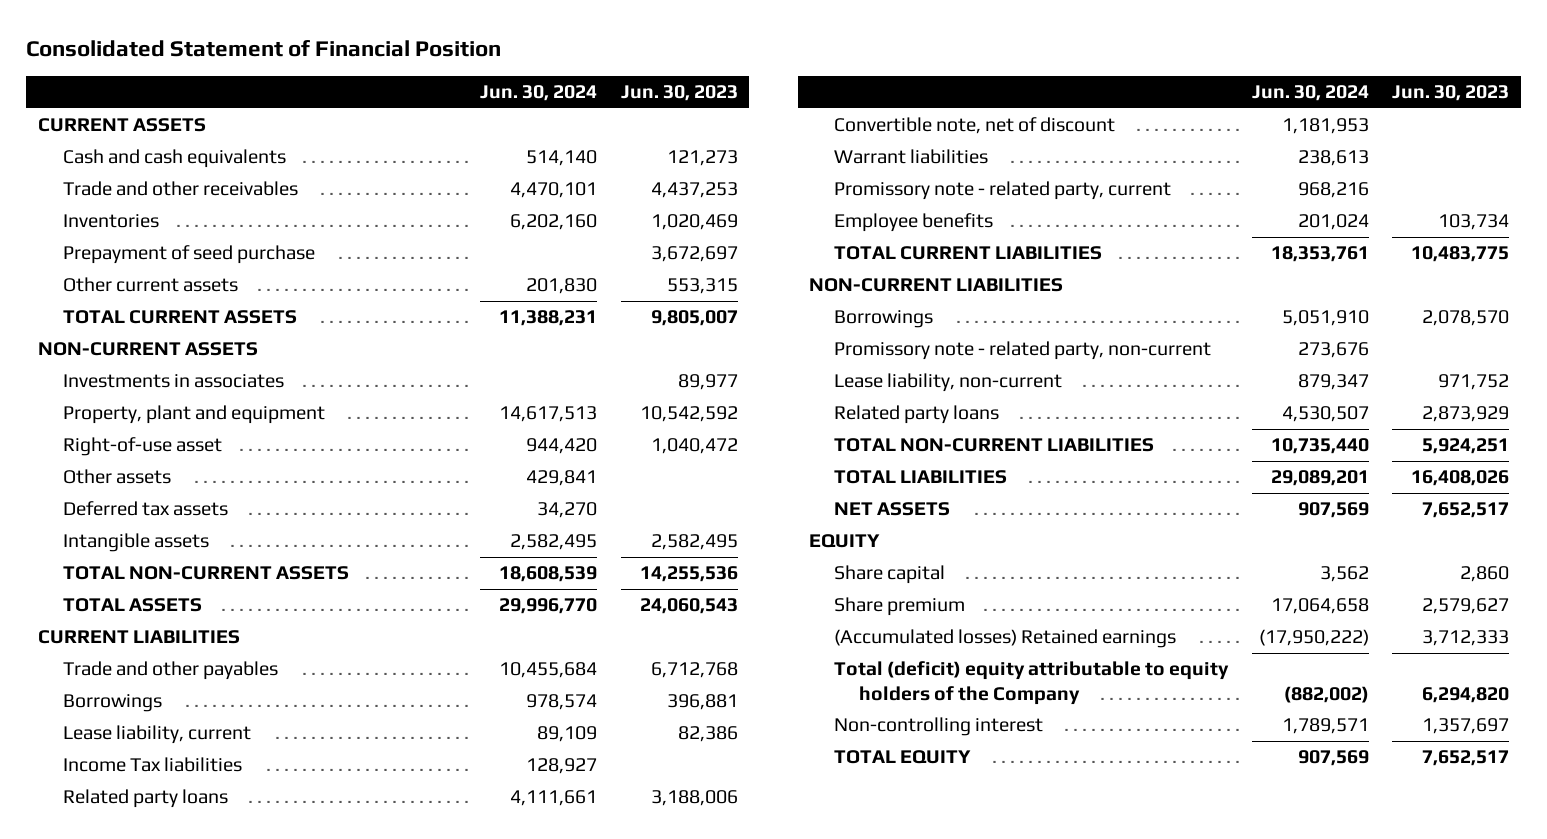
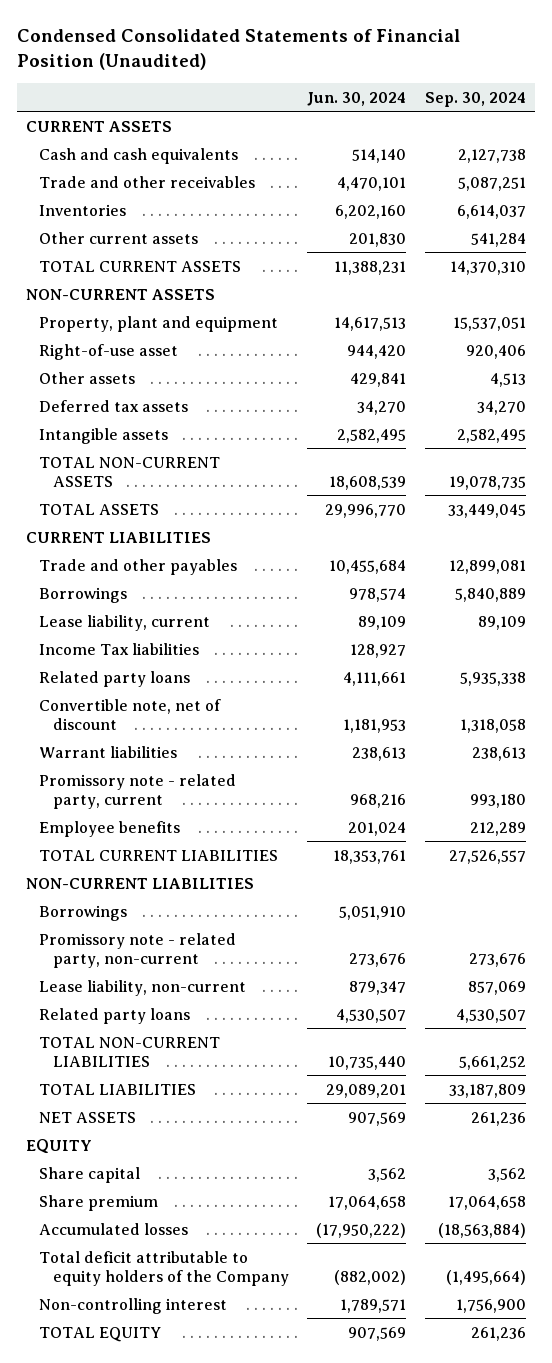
[26,40,502,58] Consolidated Statement of Financial Position -> [16,28,460,70] Condensed Consolidated Statements of Financial Position (Unaudited)
[620,85,738,102] Jun. 30, 2023 -> none
none -> [424,91,526,107] Sep. 30, 2024
[62,245,315,265] Prepayment of seed purchase -> none
[62,374,284,389] Investments in associates -> none
[834,629,1177,649] (Accumulated losses) Retained earnings -> [39,1222,189,1235] Accumulated losses
[834,661,1230,705] Total (deficit) equity attributable to equity holders of the Company -> [39,1250,289,1286] Total deficit attributable to equity holders of the Company

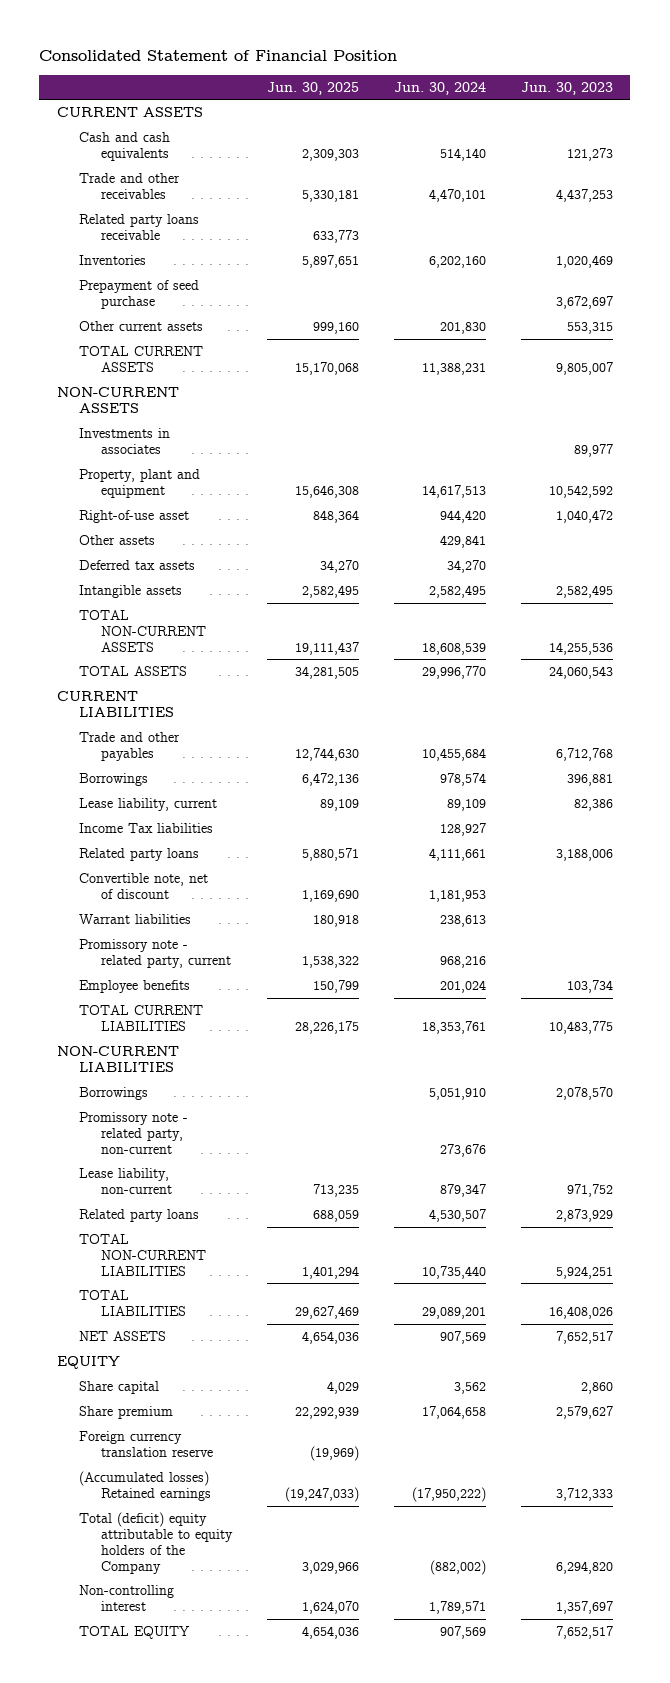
[16,28,460,70] Condensed Consolidated Statements of Financial Position (Unaudited) -> [39,49,398,61] Consolidated Statement of Financial Position
[424,91,526,107] Sep. 30, 2024 -> none
none -> [266,81,359,95] Jun. 30, 2025
none -> [520,81,613,95] Jun. 30, 2023
none -> [78,214,199,240] Related party loans receivable
none -> [78,280,199,309] Prepayment of seed purchase
none -> [78,428,170,454] Investments in associates
none -> [78,1431,213,1457] Foreign currency translation reserve
[39,1222,189,1235] Accumulated losses -> [78,1471,211,1501] (Accumulated losses) Retained earnings
[39,1250,289,1286] Total deficit attributable to equity holders of the Company -> [78,1512,233,1574] Total (deficit) equity attributable to equity holders of the Company

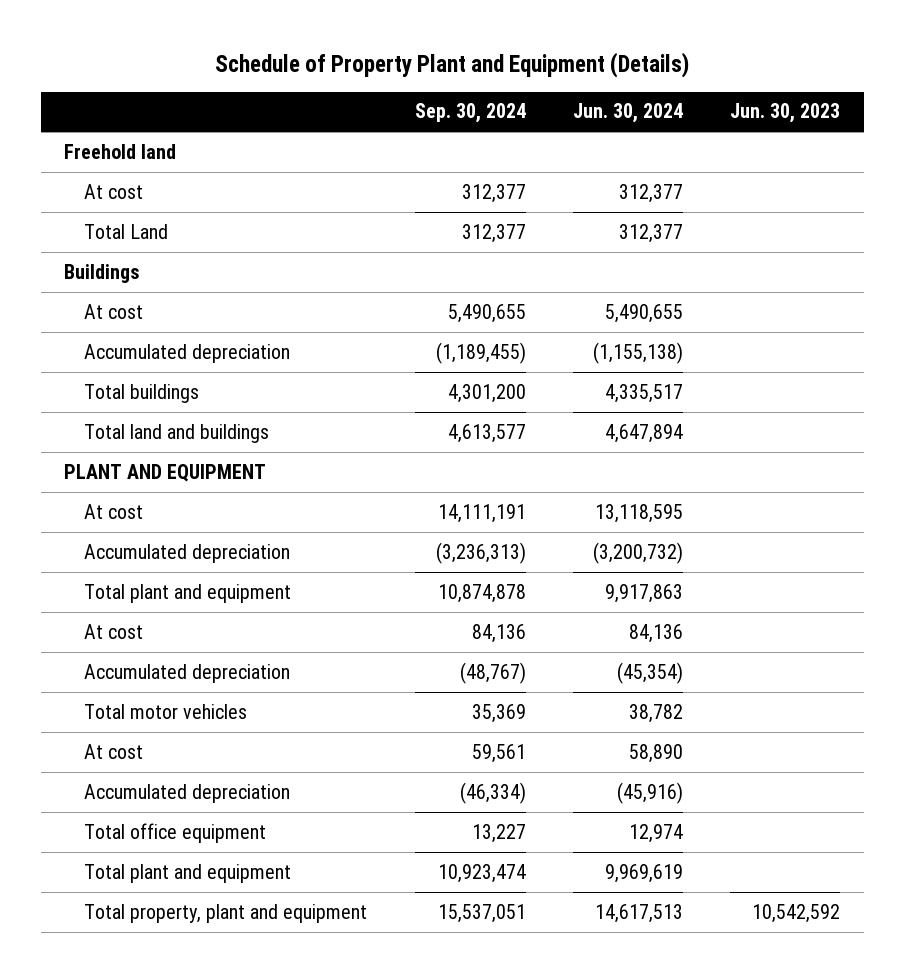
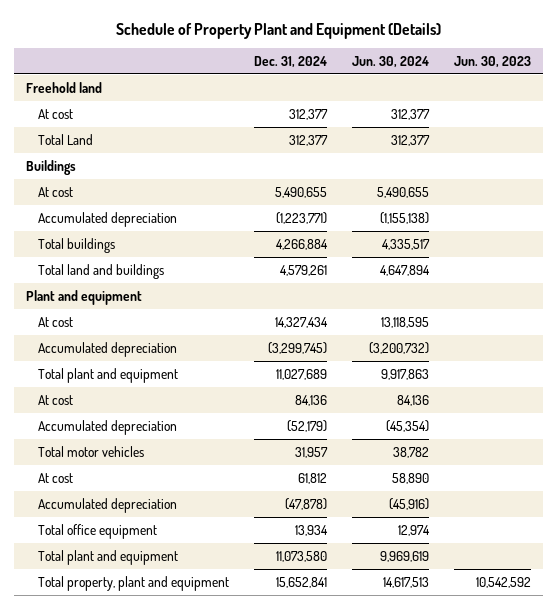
[414,103,526,124] Sep. 30, 2024 -> none
none -> [254,56,328,69] Dec. 31, 2024
[64,463,267,482] PLANT AND EQUIPMENT -> [26,289,143,305] Plant and equipment

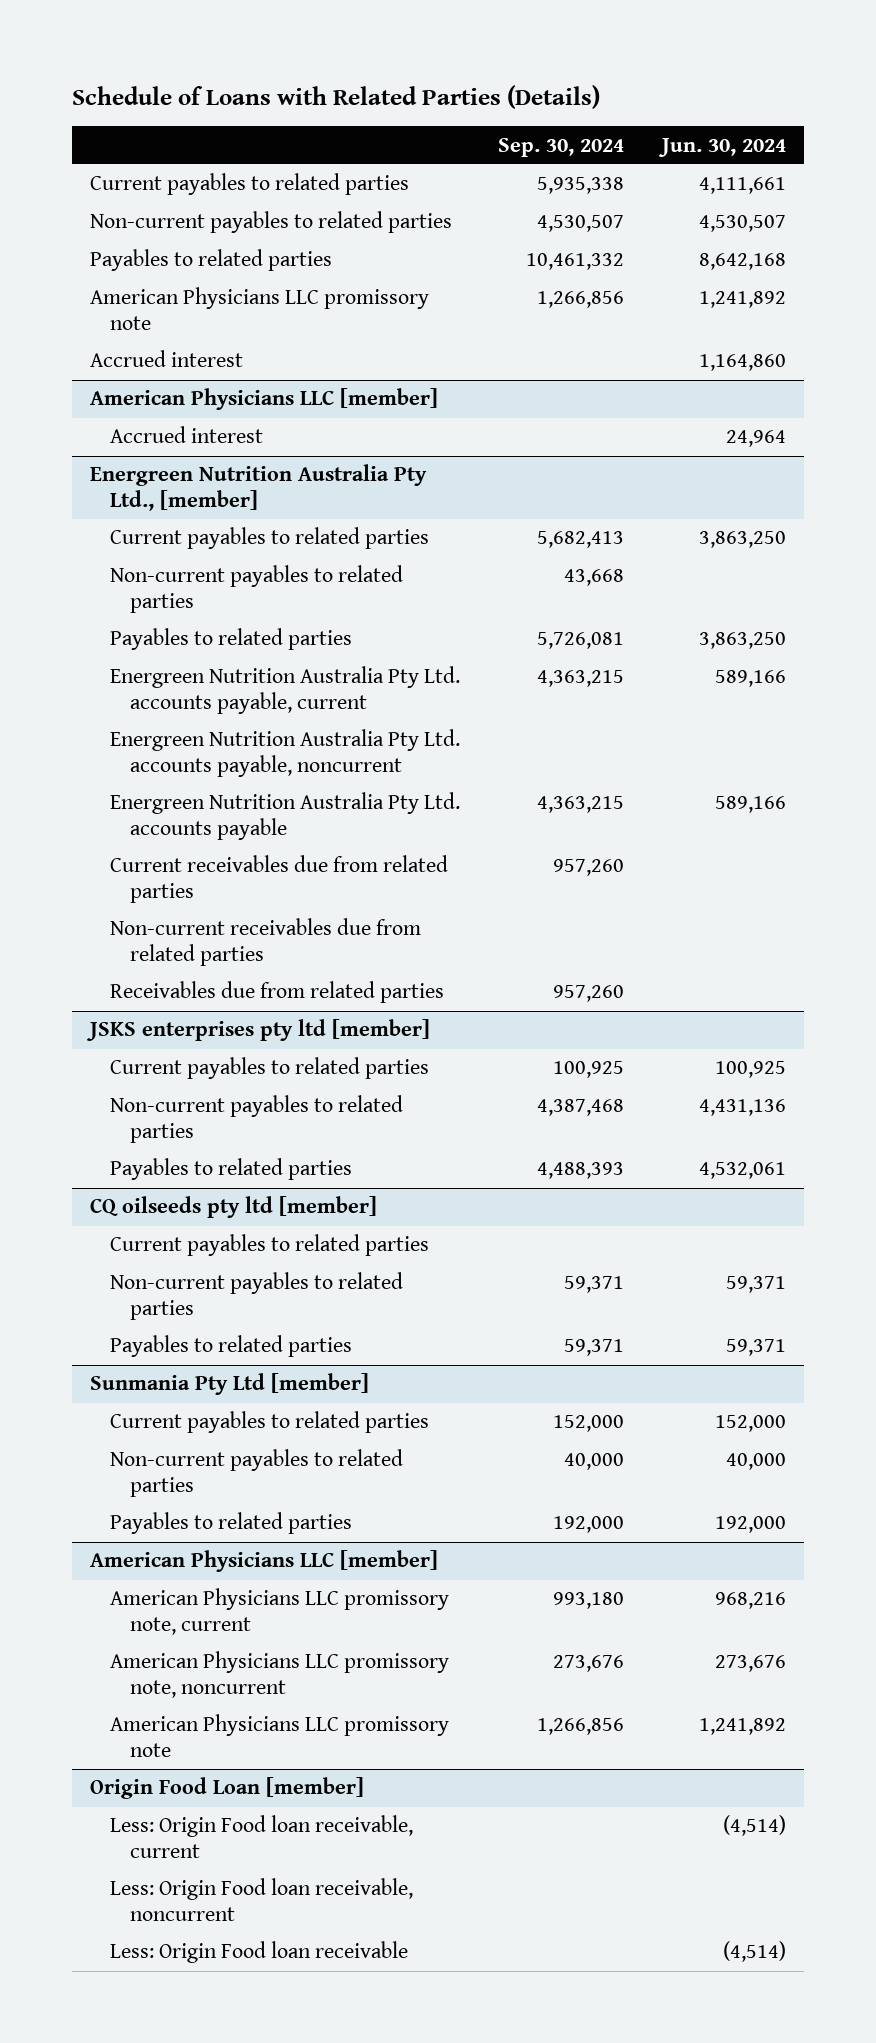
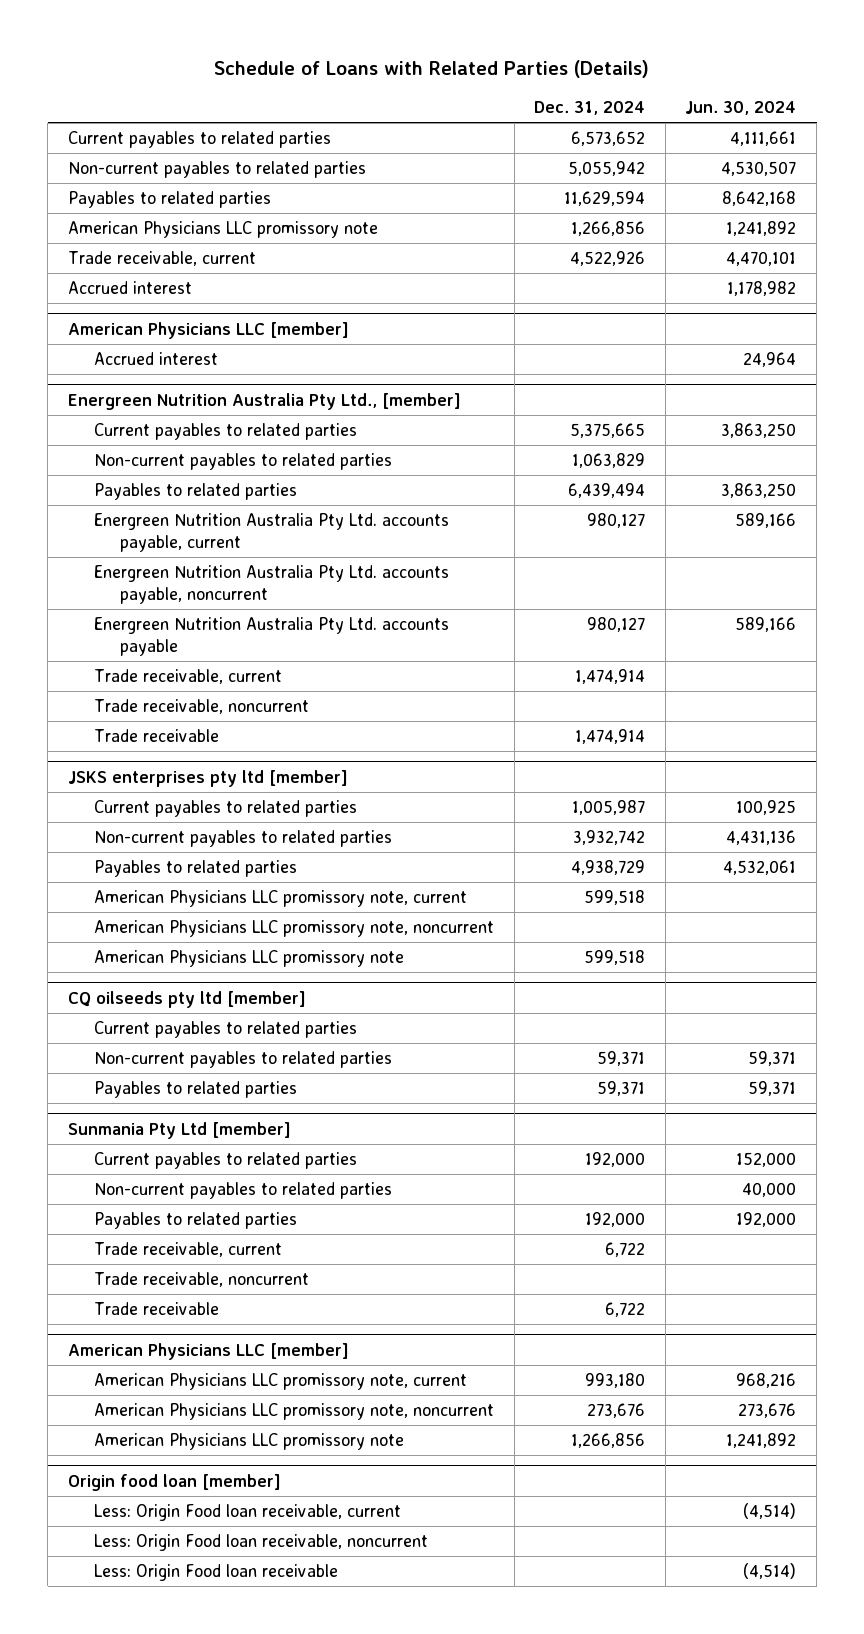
[497,137,624,157] Sep. 30, 2024 -> none
none -> [534,101,646,116] Dec. 31, 2024
none -> [67,250,256,266] Trade receivable, current
[698,354,786,372] 1,164,860 -> [727,280,797,296] 1,178,982
[109,855,448,903] Current receivables due from related parties -> none
[109,918,421,966] Non-current receivables due from related parties -> none
[109,981,444,1004] Receivables due from related parties -> none
none -> [94,668,283,684] Trade receivable, current
none -> [94,698,310,714] Trade receivable, noncurrent
none -> [94,728,220,742] Trade receivable
none -> [94,889,468,907] American Physicians LLC promissory note, current
none -> [94,919,495,937] American Physicians LLC promissory note, noncurrent
none -> [94,949,405,967] American Physicians LLC promissory note
none -> [94,1241,283,1257] Trade receivable, current
none -> [94,1271,310,1287] Trade receivable, noncurrent
none -> [94,1301,220,1315] Trade receivable
[90,1777,365,1800] Origin Food Loan [member] -> [67,1473,281,1491] Origin food loan [member]

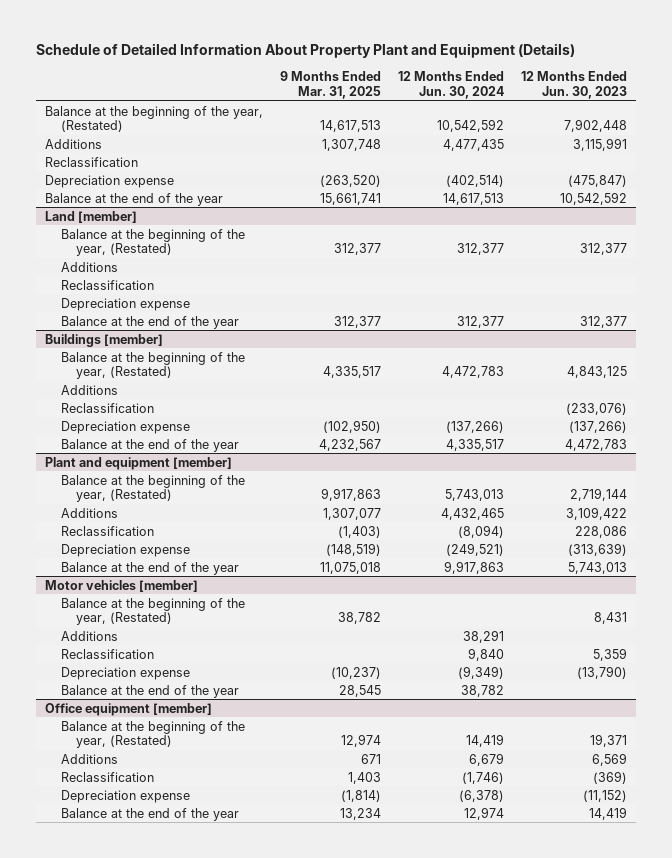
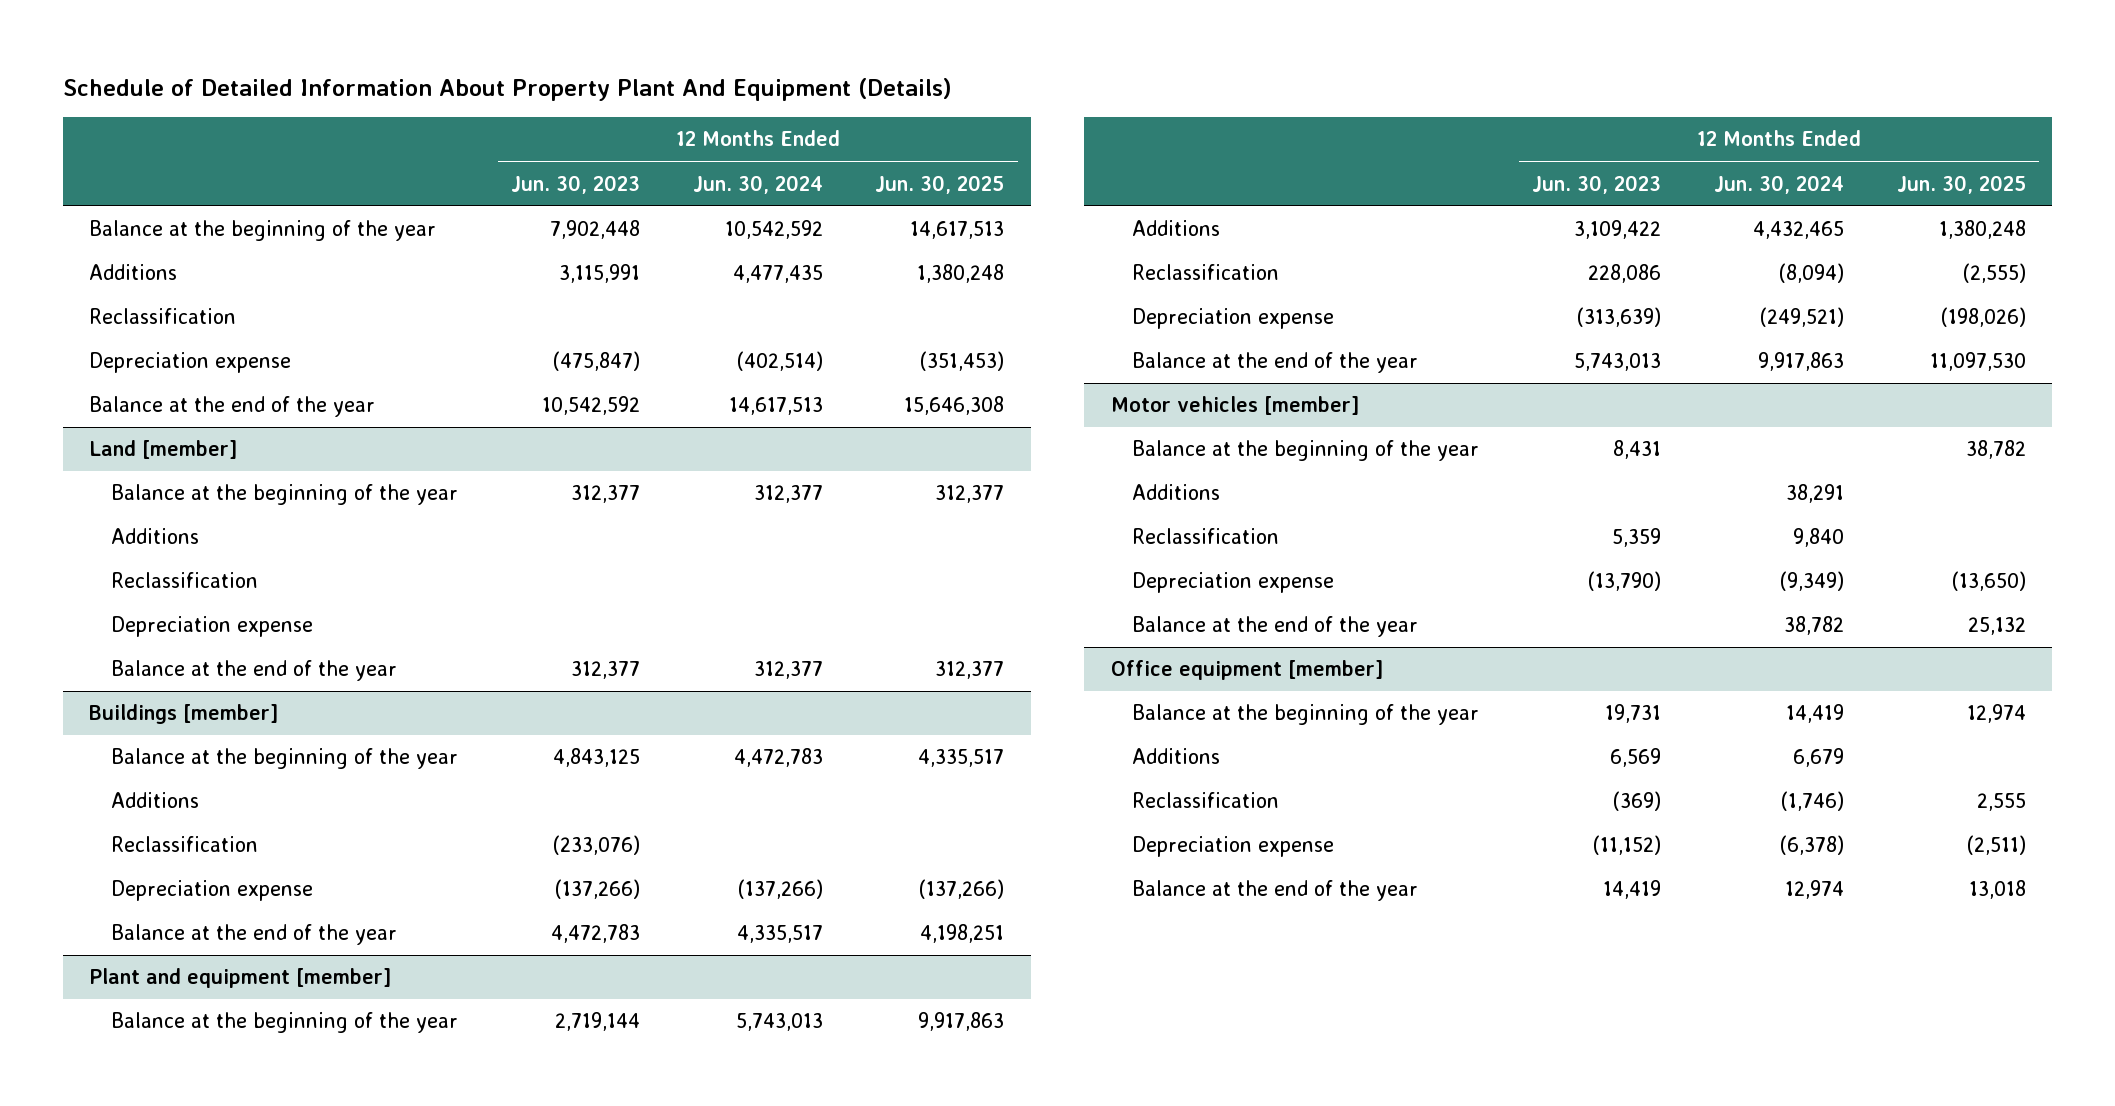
[36,43,576,59] Schedule of Detailed Information About Property Plant and Equipment (Details) -> [62,77,952,101] Schedule of Detailed Information About Property Plant And Equipment (Details)
[280,71,382,99] 9 Months Ended Mar. 31, 2025 -> none
none -> [875,174,1005,194] Jun. 30, 2025
[45,105,264,133] Balance at the beginning of the year, (Restated) -> [89,220,437,242] Balance at the beginning of the year
[60,228,245,257] Balance at the beginning of the year, (Restated) -> [110,484,458,506] Balance at the beginning of the year
[60,351,245,380] Balance at the beginning of the year, (Restated) -> [110,748,458,770] Balance at the beginning of the year
[60,474,245,503] Balance at the beginning of the year, (Restated) -> [110,1012,458,1034] Balance at the beginning of the year
[60,597,245,626] Balance at the beginning of the year, (Restated) -> [1132,440,1480,462] Balance at the beginning of the year
[60,720,245,749] Balance at the beginning of the year, (Restated) -> [1132,704,1480,726] Balance at the beginning of the year
[590,734,628,748] 19,371 -> [1605,704,1662,724] 19,731

